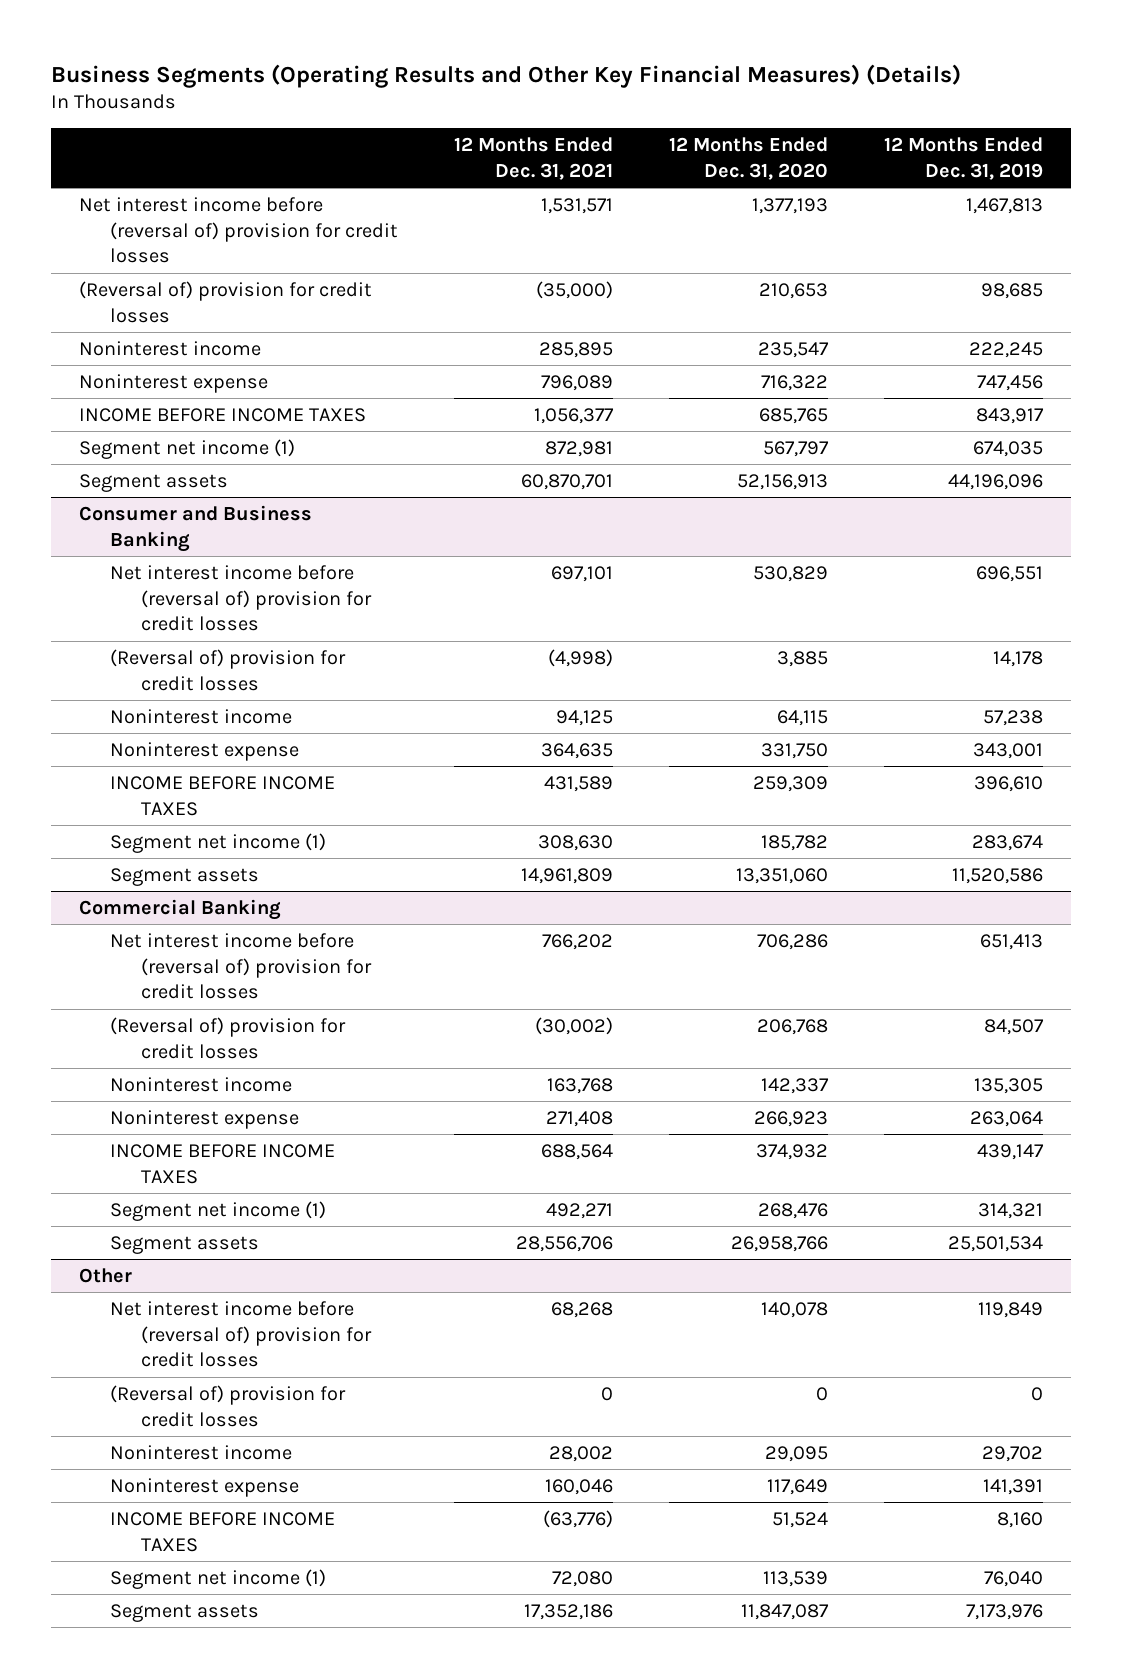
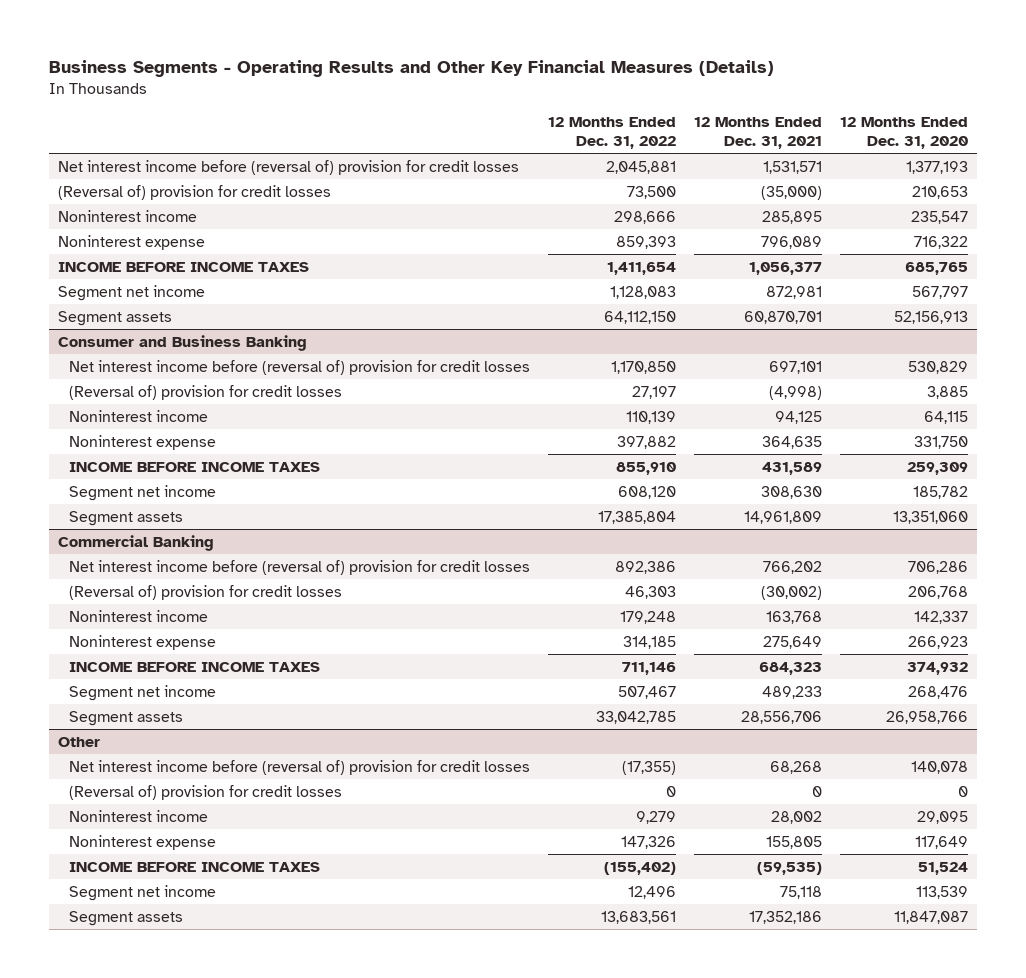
[50,63,961,88] Business Segments (Operating Results and Other Key Financial Measures) (Details) -> [48,59,774,77] Business Segments - Operating Results and Other Key Financial Measures (Details)
[883,137,1043,180] 12 Months Ended Dec. 31, 2019 -> none
none -> [547,116,676,150] 12 Months Ended Dec. 31, 2022
[78,439,295,460] Segment net income (1) -> [57,284,205,301] Segment net income
[109,833,326,854] Segment net income (1) -> [68,484,216,501] Segment net income
[545,1111,613,1128] 271,408 -> [762,635,822,649] 275,649
[540,1144,613,1161] 688,564 -> [758,661,822,675] 684,323
[109,1201,326,1222] Segment net income (1) -> [68,684,216,701] Segment net income
[545,1203,613,1220] 492,271 -> [761,685,822,699] 489,233
[544,1479,613,1496] 160,046 -> [765,835,822,849] 155,805
[542,1510,613,1529] (63,776) -> [756,861,822,875] (59,535)
[109,1569,326,1590] Segment net income (1) -> [68,884,216,901] Segment net income
[551,1571,613,1588] 72,080 -> [779,885,822,899] 75,118

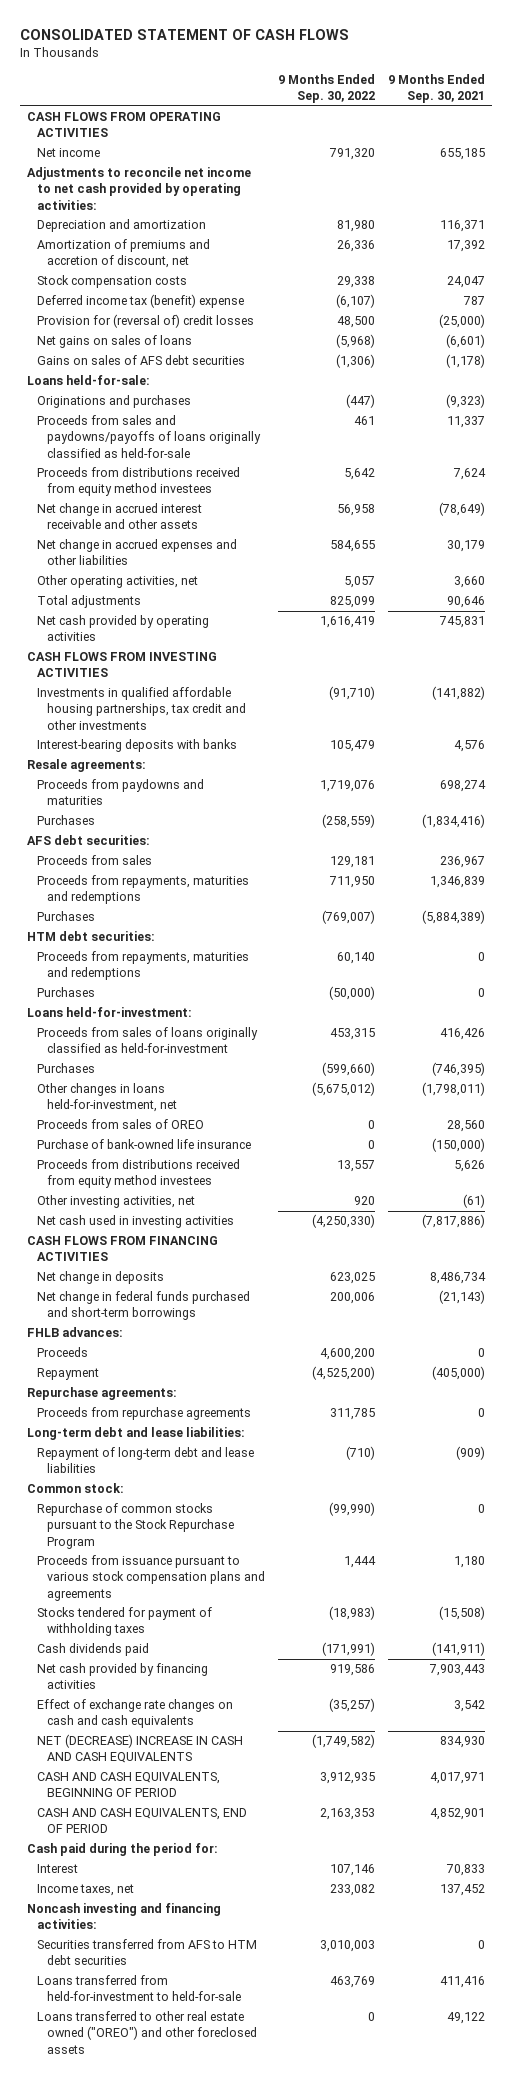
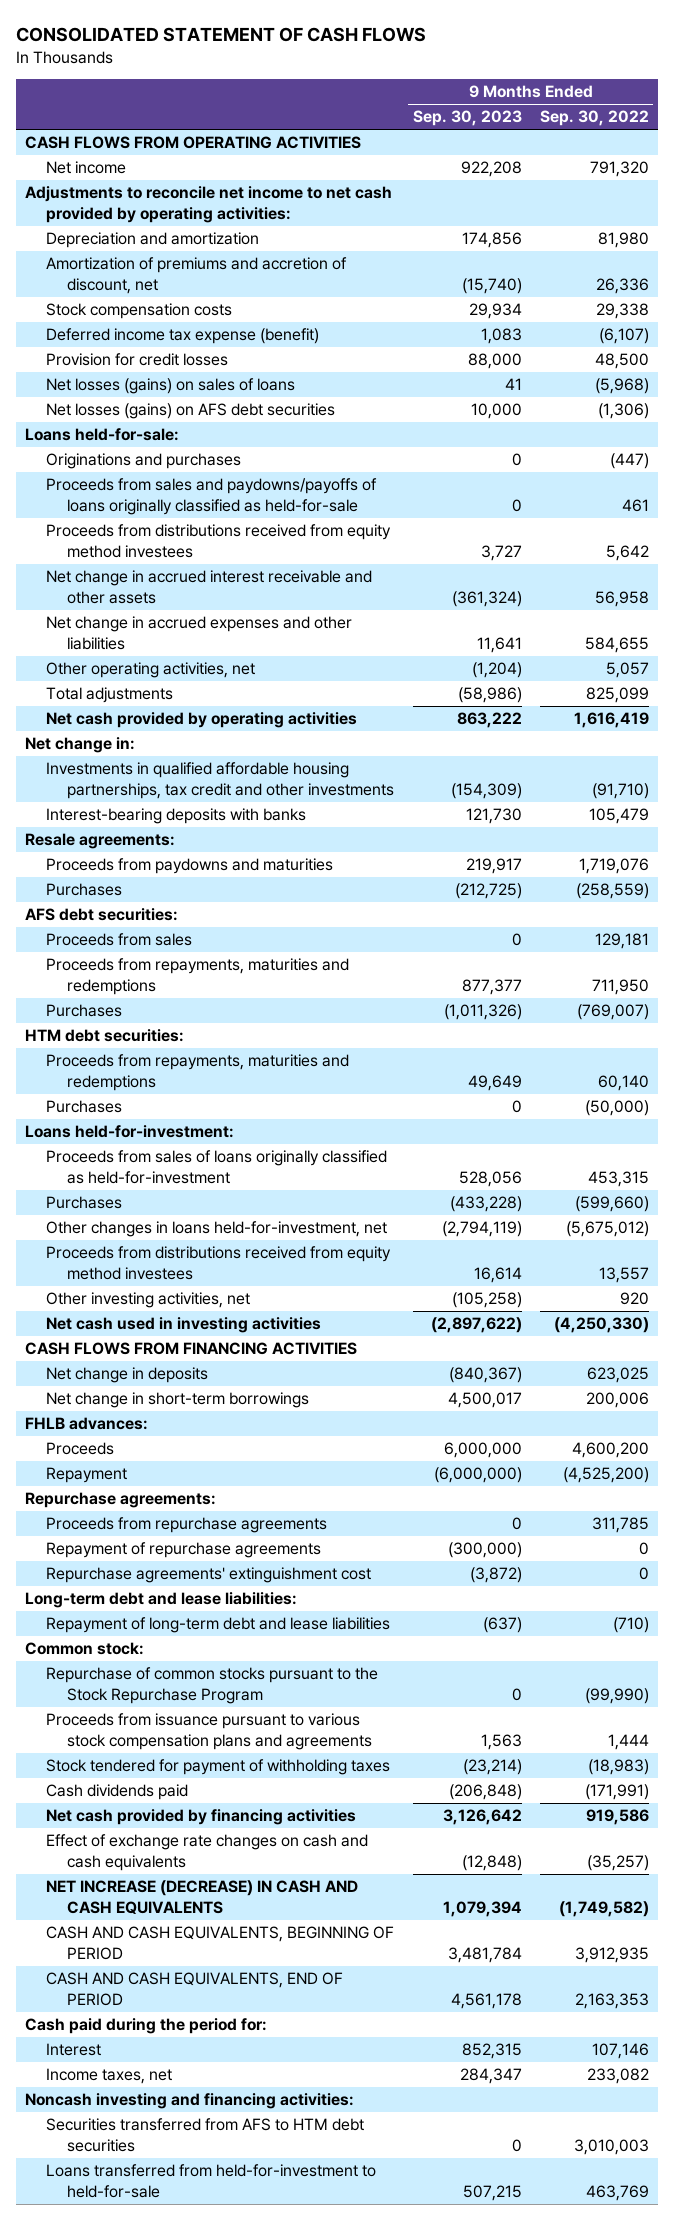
[388,74,486,104] 9 Months Ended Sep. 30, 2021 -> none
none -> [412,110,522,127] Sep. 30, 2023
[37,294,245,309] Deferred income tax (benefit) expense -> [45,328,319,345] Deferred income tax expense (benefit)
[37,314,255,329] Provision for (reversal of) credit losses -> [45,353,228,367] Provision for credit losses
[37,335,193,349] Net gains on sales of loans -> [45,378,295,395] Net losses (gains) on sales of loans
[37,355,246,366] Gains on sales of AFS debt securities -> [45,403,335,420] Net losses (gains) on AFS debt securities
[26,652,217,678] CASH FLOWS FROM INVESTING ACTIVITIES -> none
none -> [24,737,135,754] Net change in:
[37,1119,205,1130] Proceeds from sales of OREO -> none
[37,1139,252,1150] Purchase of bank-owned life insurance -> none
[37,1291,251,1321] Net change in federal funds purchased and short-term borrowings -> [45,1392,309,1409] Net change in short-term borrowings
none -> [45,1542,321,1559] Repayment of repurchase agreements
none -> [45,1567,371,1584] Repurchase agreements' extinguishment cost
[37,1607,213,1637] Stocks tendered for payment of withholding taxes -> [45,1759,390,1776] Stock tendered for payment of withholding taxes
[37,1734,244,1764] NET (DECREASE) INCREASE IN CASH AND CASH EQUIVALENTS -> [45,1880,358,1915] NET INCREASE (DECREASE) IN CASH AND CASH EQUIVALENTS
[37,2011,258,2054] Loans transferred to other real estate owned ("OREO") and other foreclosed assets -> none

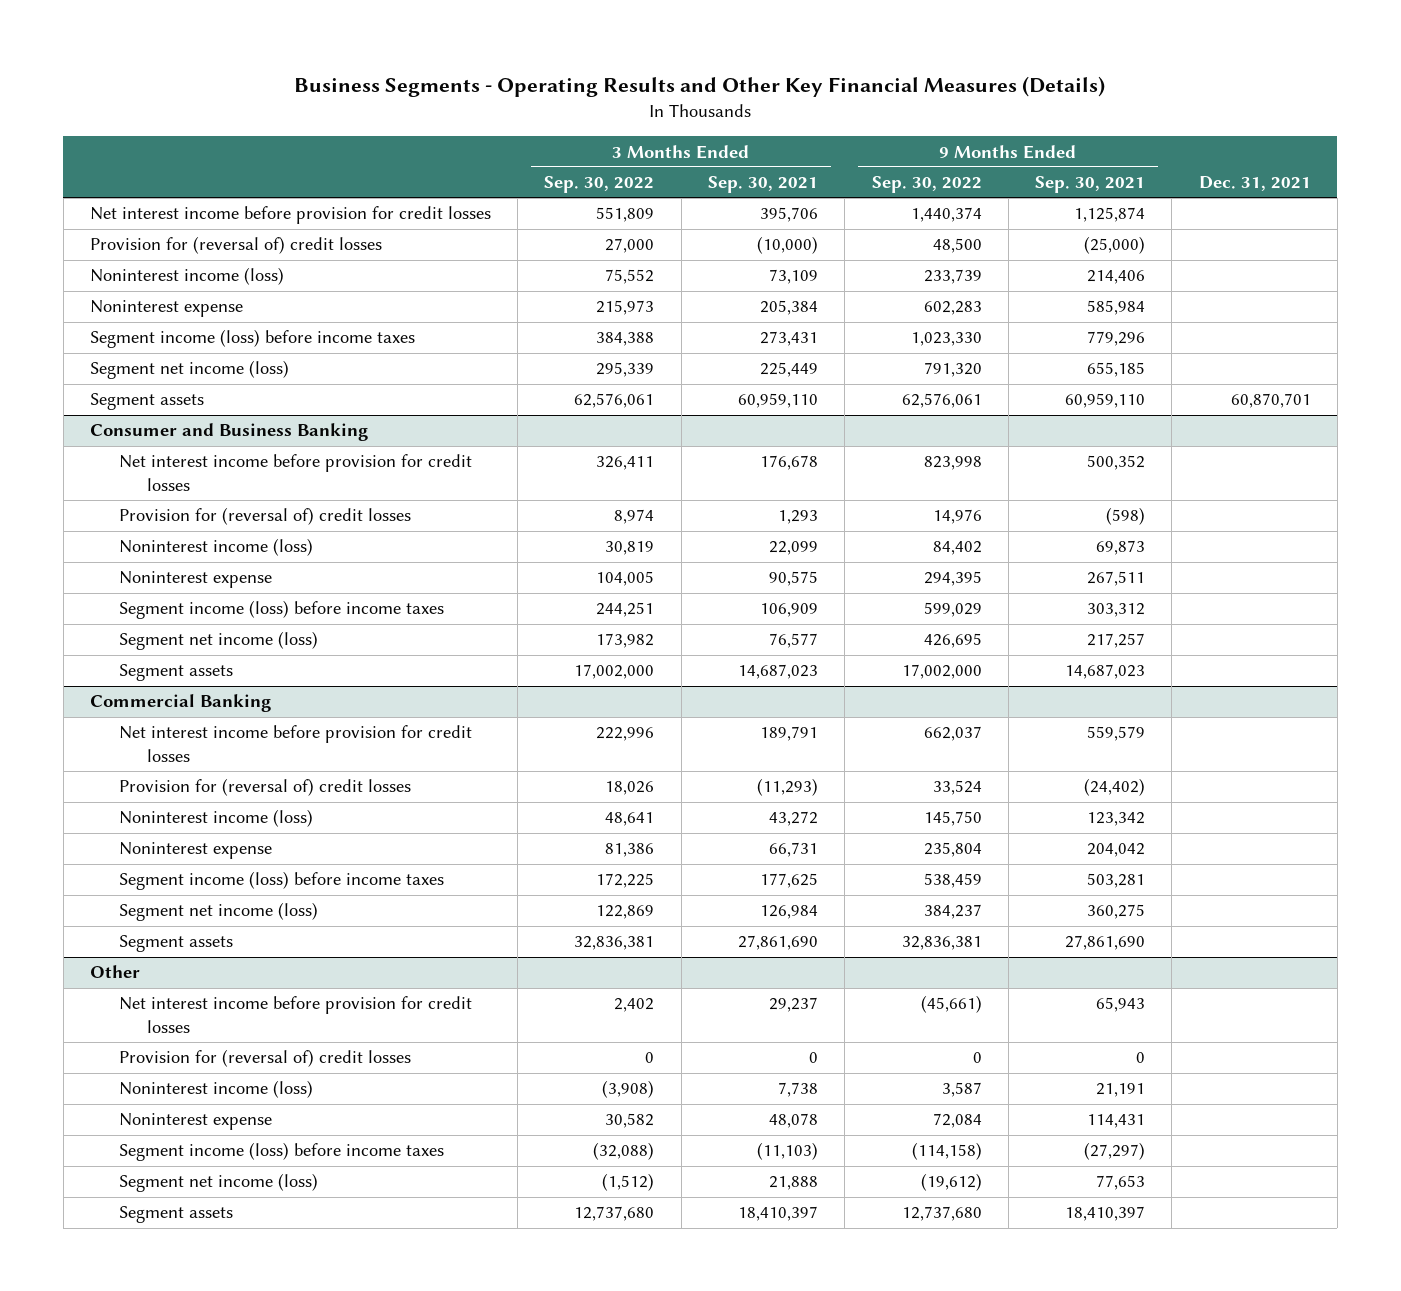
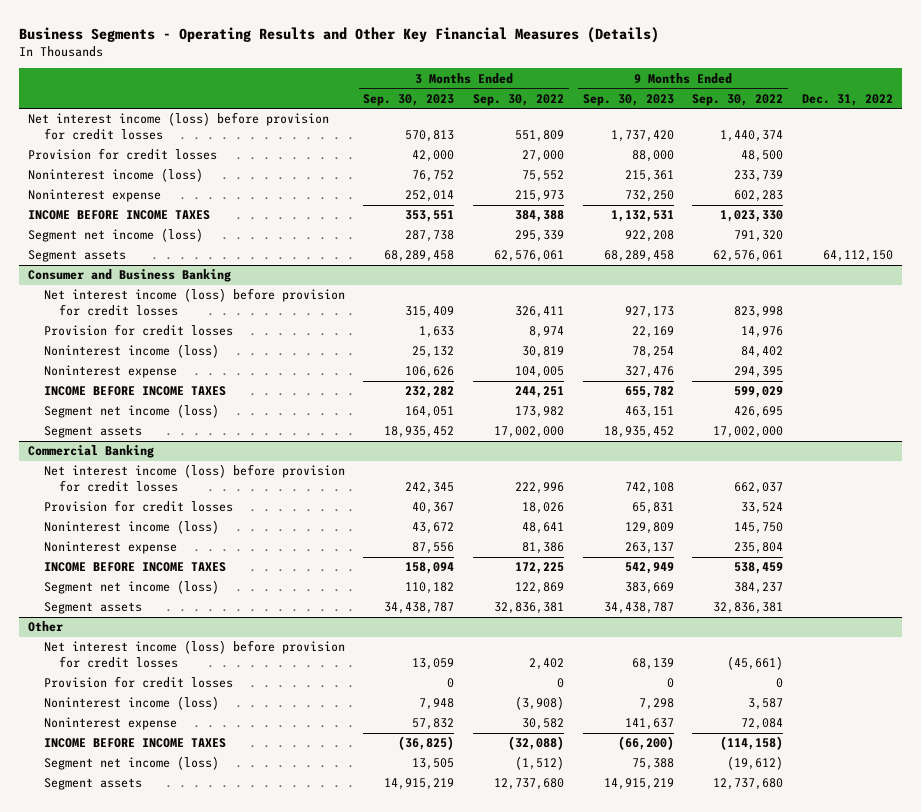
[707,176,818,194] Sep. 30, 2021 -> none
[1035,176,1146,194] Sep. 30, 2021 -> none
[1198,176,1311,192] Dec. 31, 2021 -> none
none -> [363,93,455,106] Sep. 30, 2023
none -> [582,93,674,106] Sep. 30, 2023
none -> [802,93,894,106] Dec. 31, 2022
[89,206,491,225] Net interest income before provision for credit losses -> [28,112,330,141] Net interest income (loss) before provision for credit losses
[89,236,382,255] Provision for (reversal of) credit losses -> [28,148,218,161] Provision for credit losses
[89,329,415,349] Segment income (loss) before income taxes -> [28,210,211,221] INCOME BEFORE INCOME TAXES
[118,454,472,491] Net interest income before provision for credit losses -> [43,288,345,317] Net interest income (loss) before provision for credit losses
[118,507,411,526] Provision for (reversal of) credit losses -> [43,324,233,337] Provision for credit losses
[118,600,444,620] Segment income (loss) before income taxes -> [43,386,226,397] INCOME BEFORE INCOME TAXES
[118,725,472,762] Net interest income before provision for credit losses -> [43,464,345,493] Net interest income (loss) before provision for credit losses
[118,778,411,797] Provision for (reversal of) credit losses -> [43,500,233,513] Provision for credit losses
[118,871,444,891] Segment income (loss) before income taxes -> [43,562,226,573] INCOME BEFORE INCOME TAXES
[118,996,472,1033] Net interest income before provision for credit losses -> [43,640,345,669] Net interest income (loss) before provision for credit losses
[118,1049,411,1068] Provision for (reversal of) credit losses -> [43,676,233,689] Provision for credit losses
[118,1142,444,1162] Segment income (loss) before income taxes -> [43,738,226,749] INCOME BEFORE INCOME TAXES

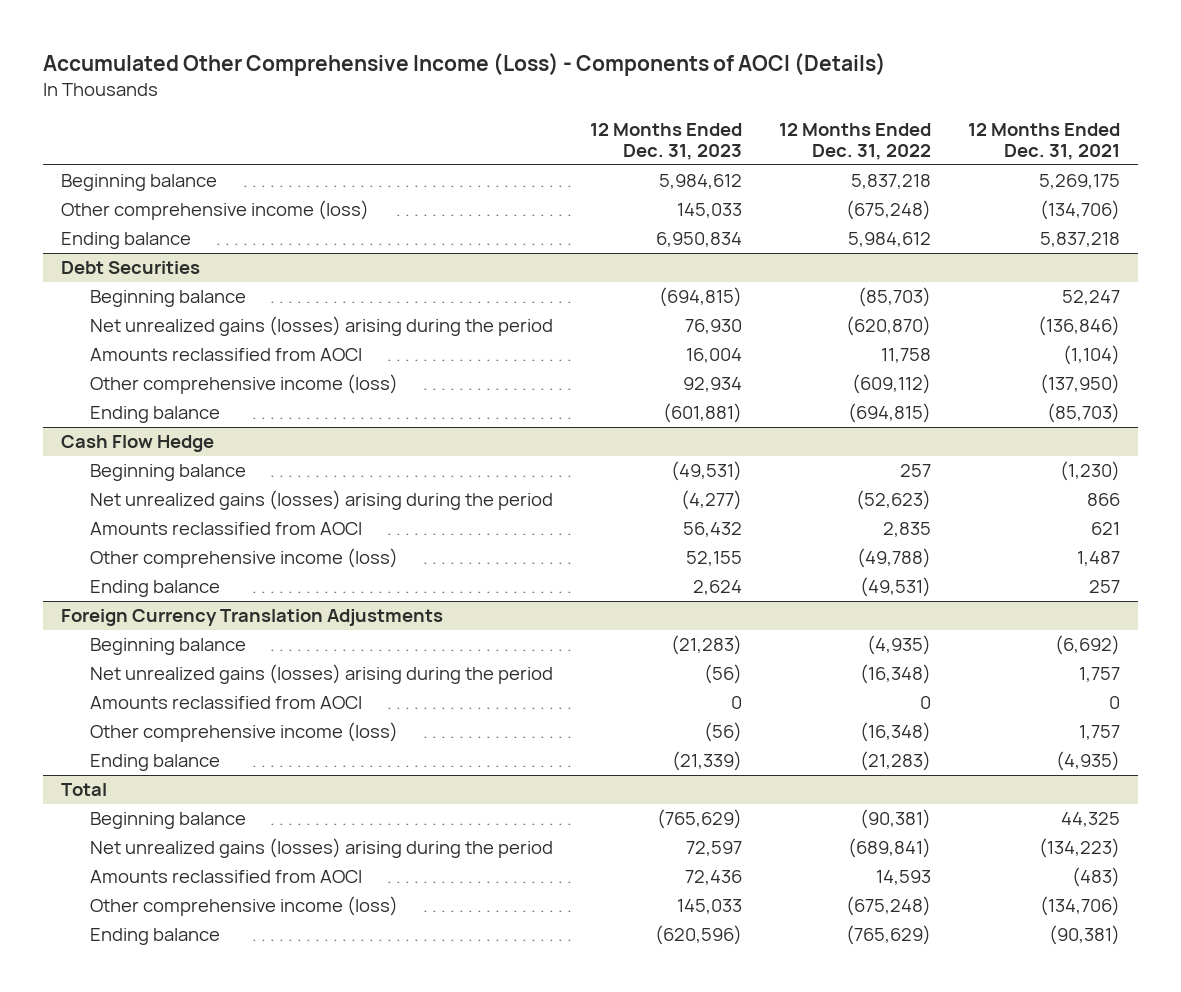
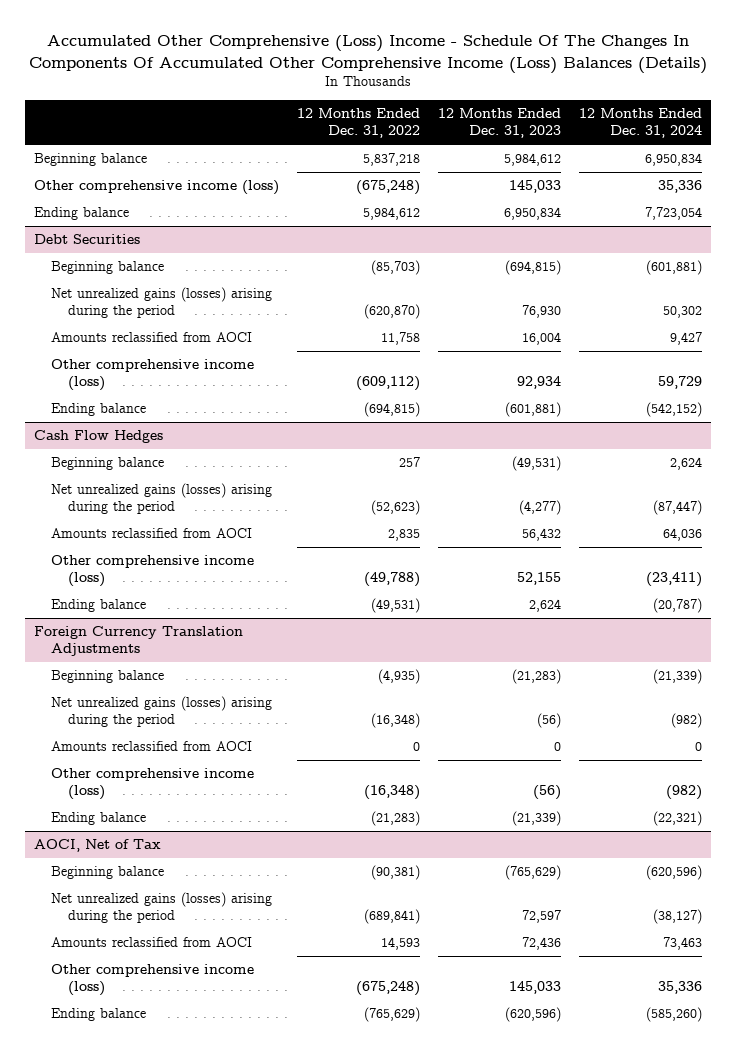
[43,53,887,77] Accumulated Other Comprehensive Income (Loss) - Components of AOCI (Details) -> [28,35,707,74] Accumulated Other Comprehensive (Loss) Income - Schedule Of The Changes In Components Of Accumulated Other Comprehensive Income (Loss) Balances (Details)
[967,122,1120,160] 12 Months Ended Dec. 31, 2021 -> none
none -> [578,108,702,139] 12 Months Ended Dec. 31, 2024
[61,435,215,453] Cash Flow Hedge -> [33,430,163,444] Cash Flow Hedges
[61,783,108,797] Total -> [33,839,161,853] AOCI, Net of Tax

